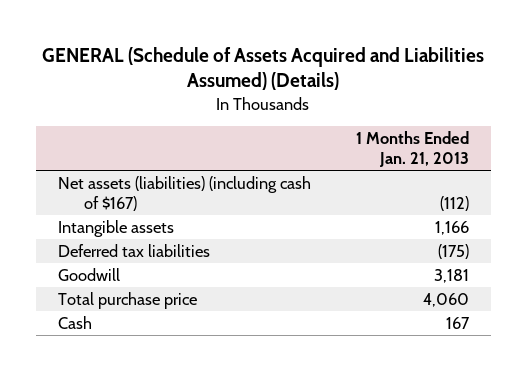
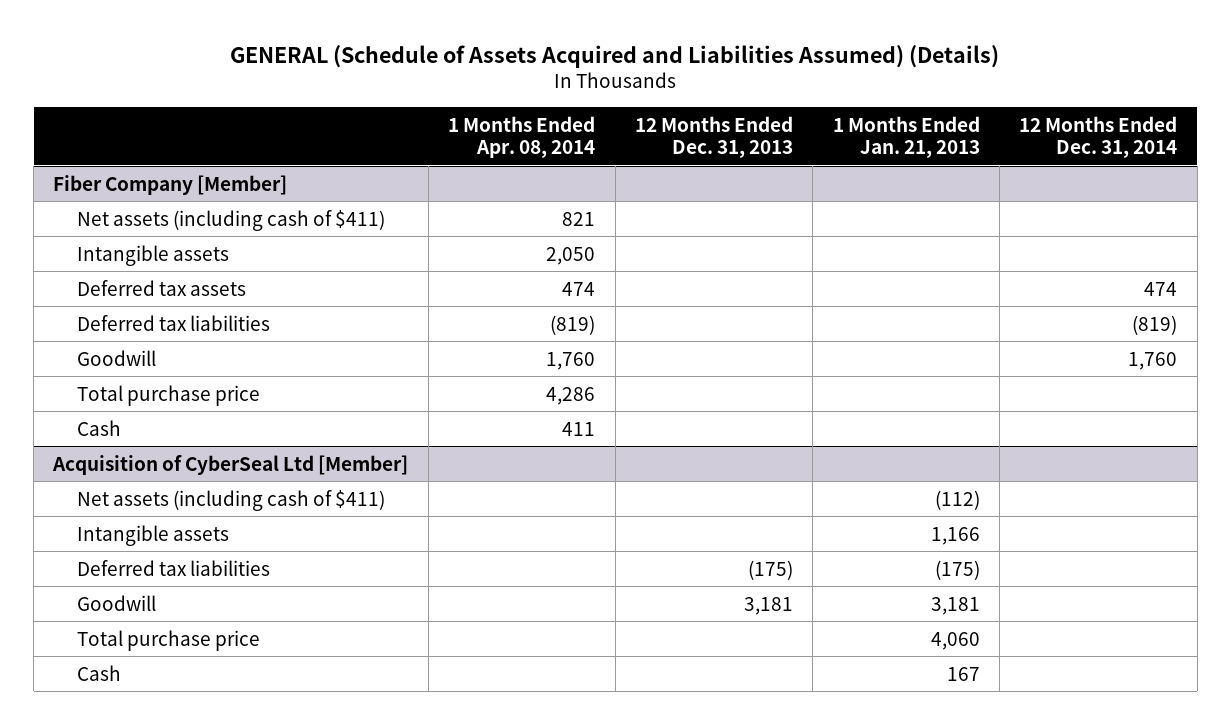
none -> [448,115,596,158] 1 Months Ended Apr. 08, 2014
none -> [634,115,793,158] 12 Months Ended Dec. 31, 2013
none -> [1019,115,1178,158] 12 Months Ended Dec. 31, 2014
none -> [53,174,288,195] Fiber Company [Member]
none -> [77,209,386,231] Net assets (including cash of $411)
none -> [77,244,230,266] Intangible assets
none -> [77,279,247,296] Deferred tax assets
none -> [77,314,271,331] Deferred tax liabilities
none -> [77,349,157,366] Goodwill
none -> [77,384,261,406] Total purchase price
none -> [77,419,122,436] Cash
none -> [52,454,409,475] Acquisition of CyberSeal Ltd [Member]
[58,175,312,211] Net assets (liabilities) (including cash of $167) -> [77,489,386,511] Net assets (including cash of $411)

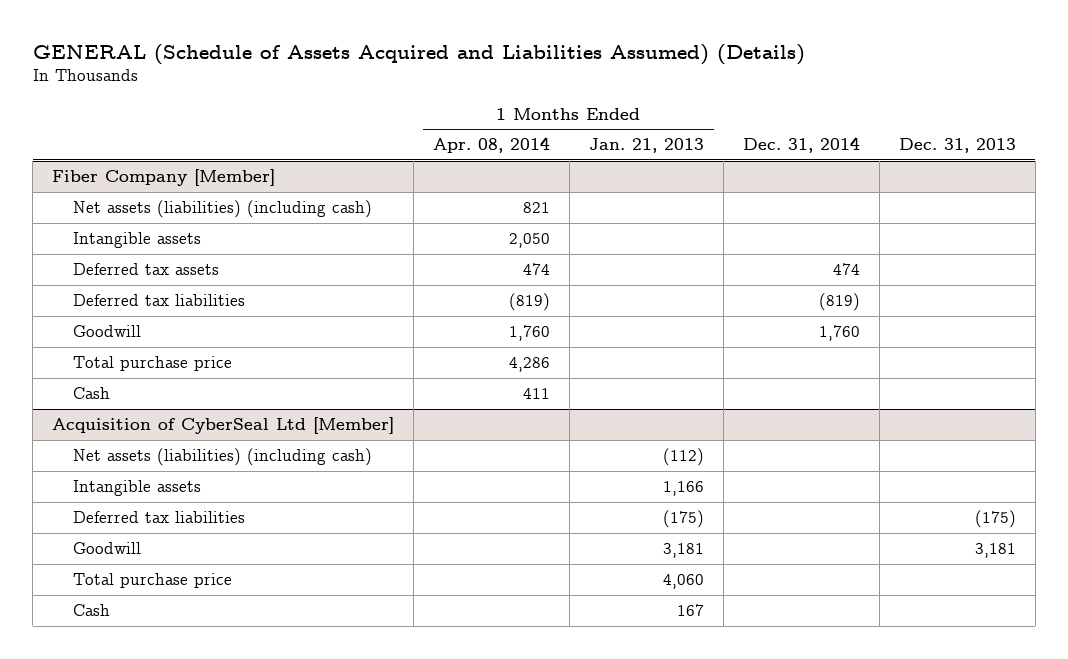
[634,115,793,158] 12 Months Ended Dec. 31, 2013 -> none
[1019,115,1178,158] 12 Months Ended Dec. 31, 2014 -> none
none -> [742,137,860,154] Dec. 31, 2014
none -> [898,138,1016,154] Dec. 31, 2013
[77,209,386,231] Net assets (including cash of $411) -> [73,200,373,219] Net assets (liabilities) (including cash)
[77,489,386,511] Net assets (including cash of $411) -> [73,448,373,467] Net assets (liabilities) (including cash)

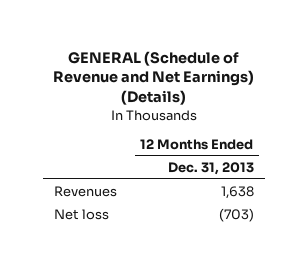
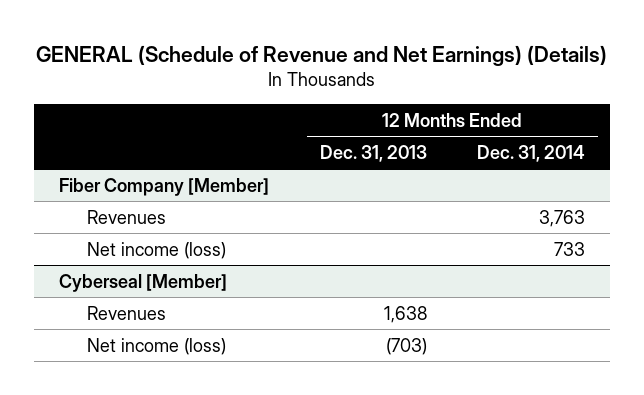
none -> [477,144,586,162] Dec. 31, 2014
none -> [59,177,270,196] Fiber Company [Member]
none -> [87,209,167,224] Revenues
none -> [87,241,227,259] Net income (loss)
none -> [59,273,228,292] Cyberseal [Member]
[54,209,110,221] Net loss -> [87,337,227,355] Net income (loss)

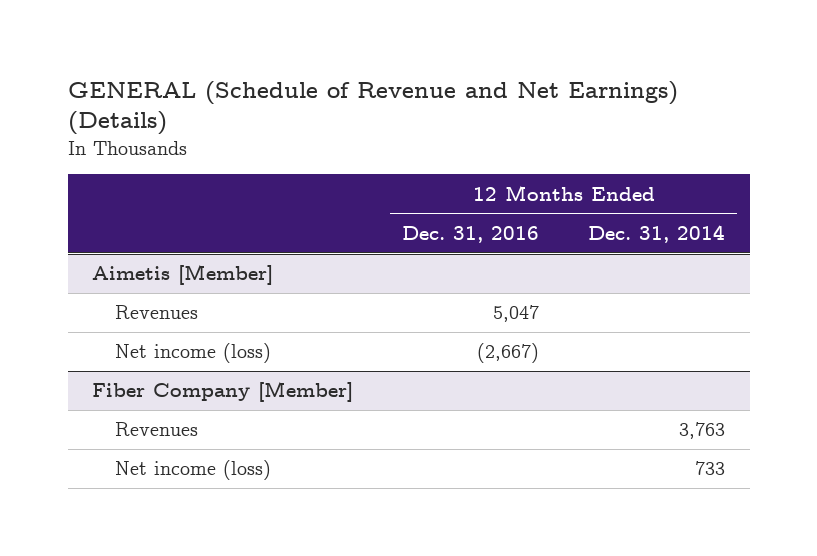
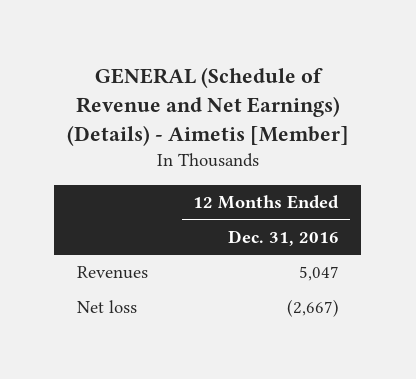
[67,81,678,136] GENERAL (Schedule of Revenue and Net Earnings) (Details) -> [66,67,349,147] GENERAL (Schedule of Revenue and Net Earnings) (Details) - Aimetis [Member]
[588,224,726,243] Dec. 31, 2014 -> none
[92,264,274,286] Aimetis [Member] -> none
[92,381,354,403] Fiber Company [Member] -> none
[115,422,199,437] Revenues -> none
[115,460,272,481] Net income (loss) -> none
[115,343,272,364] Net income (loss) -> [76,300,137,314] Net loss

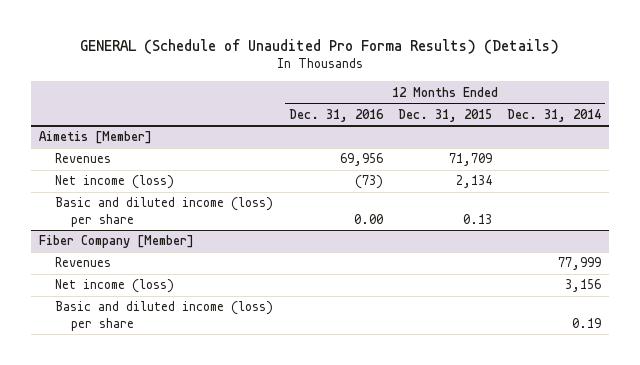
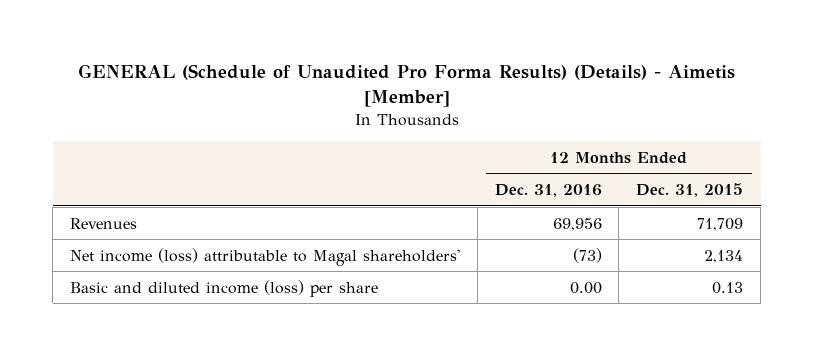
[80,39,560,55] GENERAL (Schedule of Unaudited Pro Forma Results) (Details) -> [77,63,735,107] GENERAL (Schedule of Unaudited Pro Forma Results) (Details) - Aimetis [Member]
[507,108,602,122] Dec. 31, 2014 -> none
[38,131,152,145] Aimetis [Member] -> none
[55,175,175,190] Net income (loss) -> [69,247,460,266] Net income (loss) attributable to Magal shareholders'
[38,235,194,249] Fiber Company [Member] -> none
[55,257,112,268] Revenues -> none
[55,279,175,294] Net income (loss) -> none
[55,301,274,331] Basic and diluted income (loss) per share -> none

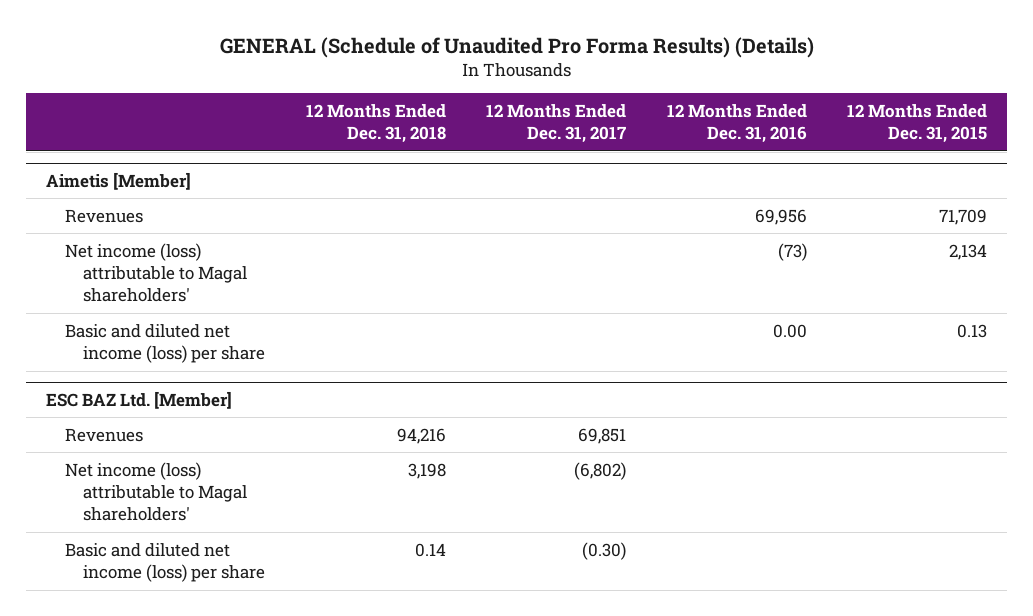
[77,63,735,107] GENERAL (Schedule of Unaudited Pro Forma Results) (Details) - Aimetis [Member] -> [219,36,814,58] GENERAL (Schedule of Unaudited Pro Forma Results) (Details)
none -> [305,104,446,144] 12 Months Ended Dec. 31, 2018
none -> [486,104,627,144] 12 Months Ended Dec. 31, 2017
none -> [46,171,192,190] Aimetis [Member]
[69,279,378,297] Basic and diluted income (loss) per share -> [64,323,266,364] Basic and diluted net income (loss) per share
none -> [46,390,233,409] ESC BAZ Ltd. [Member]
none -> [64,427,143,442] Revenues
none -> [64,461,248,522] Net income (loss) attributable to Magal shareholders'
none -> [64,542,266,583] Basic and diluted net income (loss) per share

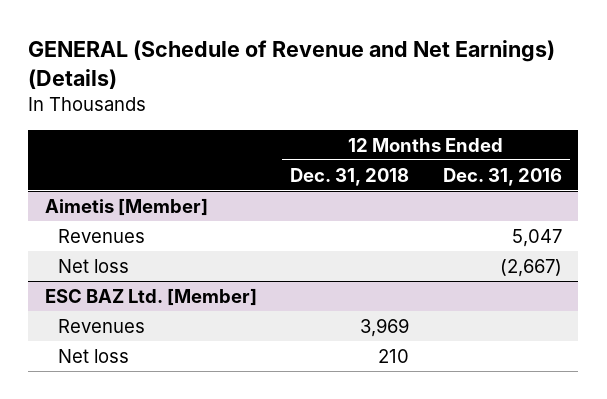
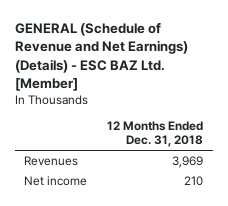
[28,40,556,90] GENERAL (Schedule of Revenue and Net Earnings) (Details) -> [14,22,188,91] GENERAL (Schedule of Revenue and Net Earnings) (Details) - ESC BAZ Ltd. [Member]
[442,167,562,186] Dec. 31, 2016 -> none
[45,197,209,216] Aimetis [Member] -> none
[58,228,146,243] Revenues -> none
[58,258,130,273] Net loss -> none
[45,287,258,306] ESC BAZ Ltd. [Member] -> none
[58,348,130,363] Net loss -> [24,175,88,186] Net income

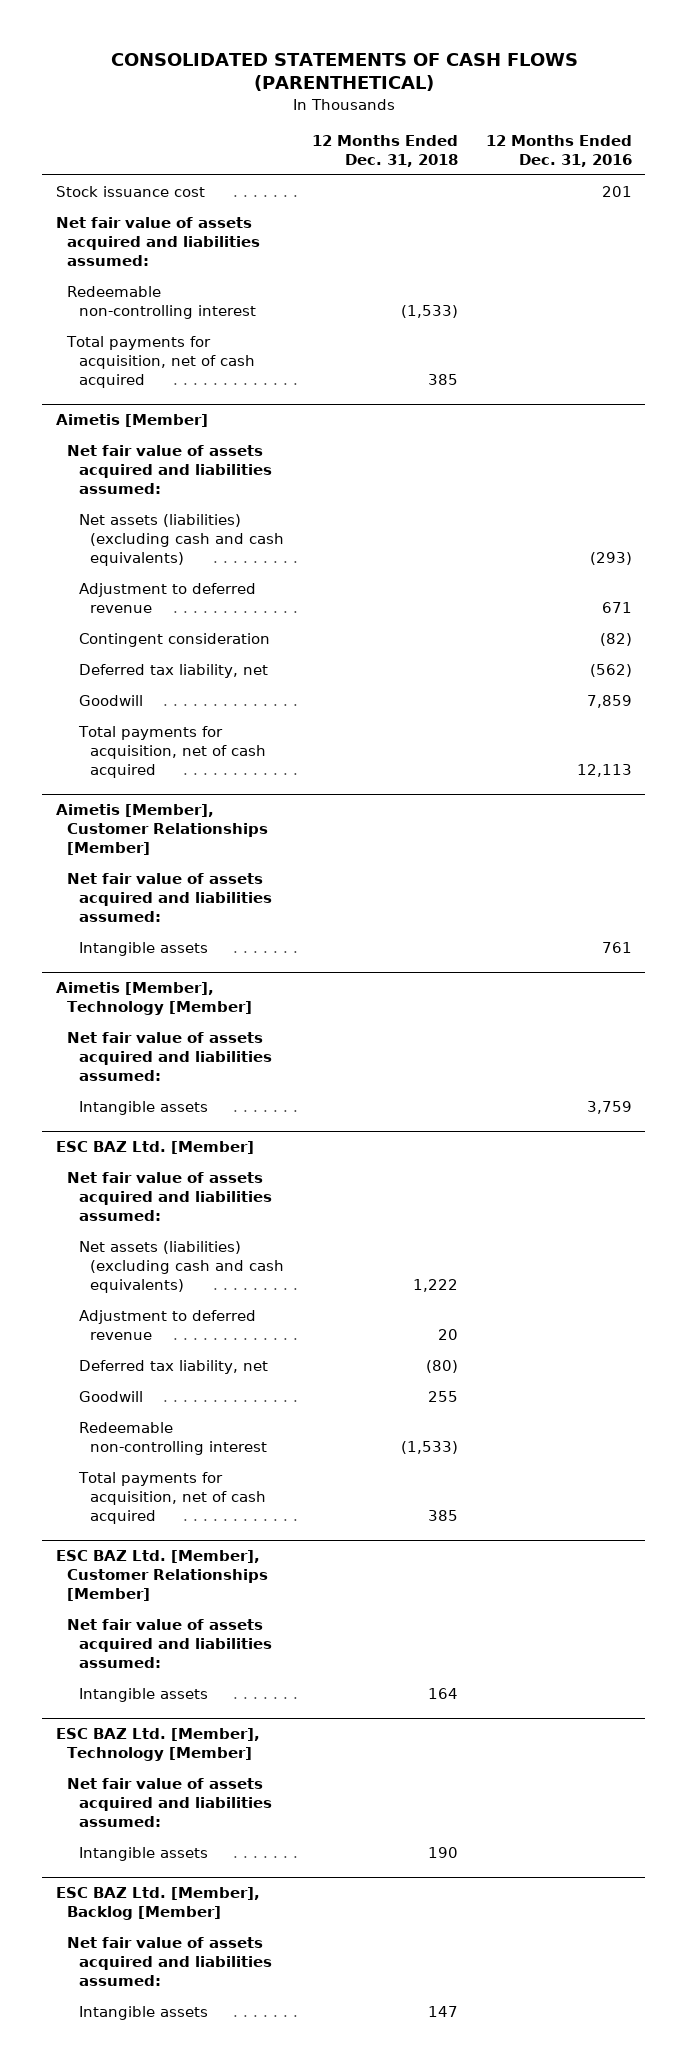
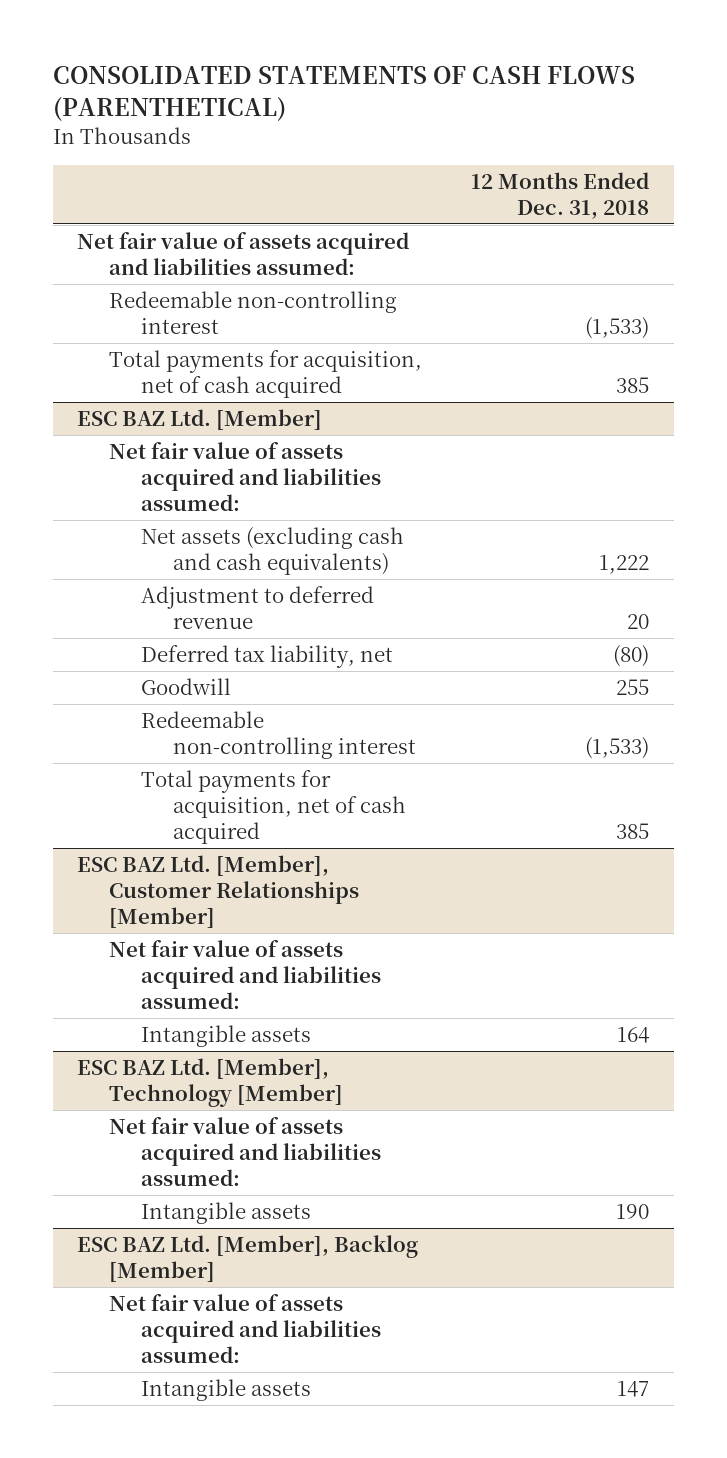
[485,134,632,167] 12 Months Ended Dec. 31, 2016 -> none
[55,185,205,197] Stock issuance cost -> none
[55,414,208,428] Aimetis [Member] -> none
[67,444,272,494] Net fair value of assets acquired and liabilities assumed: -> none
[78,513,285,566] Net assets (liabilities) (excluding cash and cash equivalents) -> none
[78,582,256,613] Adjustment to deferred revenue -> none
[78,632,270,647] Contingent consideration -> none
[78,663,268,678] Deferred tax liability, net -> none
[78,694,143,706] Goodwill -> none
[77,725,267,778] Total payments for acquisition, net of cash acquired -> none
[55,804,269,856] Aimetis [Member], Customer Relationships [Member] -> none
[67,872,272,922] Net fair value of assets acquired and liabilities assumed: -> none
[78,941,208,956] Intangible assets -> none
[55,982,253,1016] Aimetis [Member], Technology [Member] -> none
[67,1031,272,1081] Net fair value of assets acquired and liabilities assumed: -> none
[78,1100,208,1115] Intangible assets -> none
[78,1240,285,1293] Net assets (liabilities) (excluding cash and cash equivalents) -> [141,527,405,576] Net assets (excluding cash and cash equivalents)

